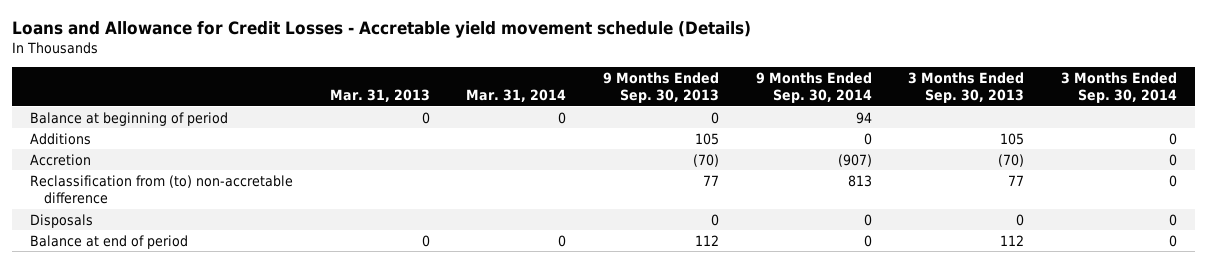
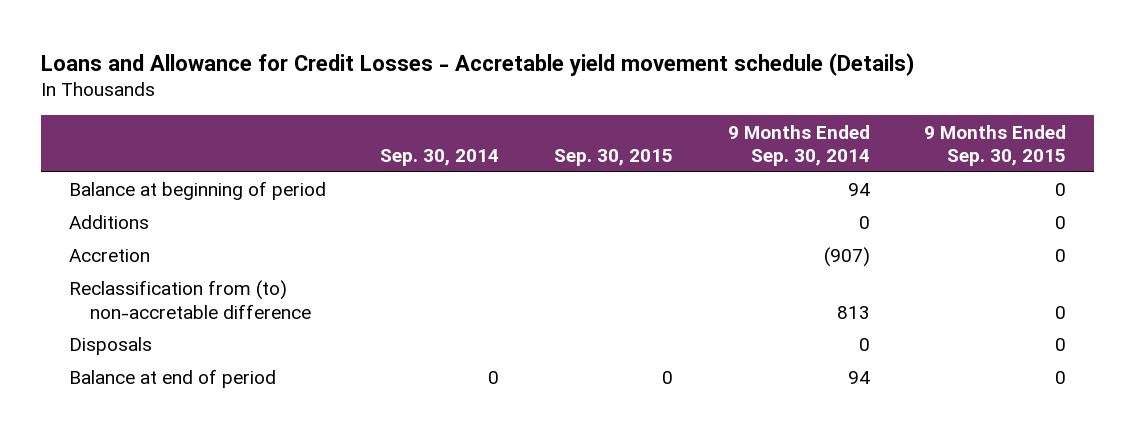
[329,89,430,103] Mar. 31, 2013 -> none
[466,89,567,103] Mar. 31, 2014 -> none
[603,71,720,104] 9 Months Ended Sep. 30, 2013 -> none
[908,71,1025,104] 3 Months Ended Sep. 30, 2013 -> none
[1061,71,1178,104] 3 Months Ended Sep. 30, 2014 -> none
none -> [380,148,500,166] Sep. 30, 2014
none -> [553,148,673,166] Sep. 30, 2015
none -> [924,124,1067,166] 9 Months Ended Sep. 30, 2015
[863,234,872,247] 0 -> [847,371,870,385] 94

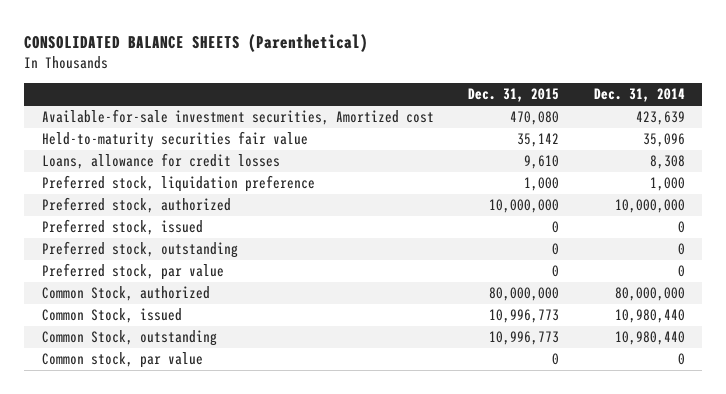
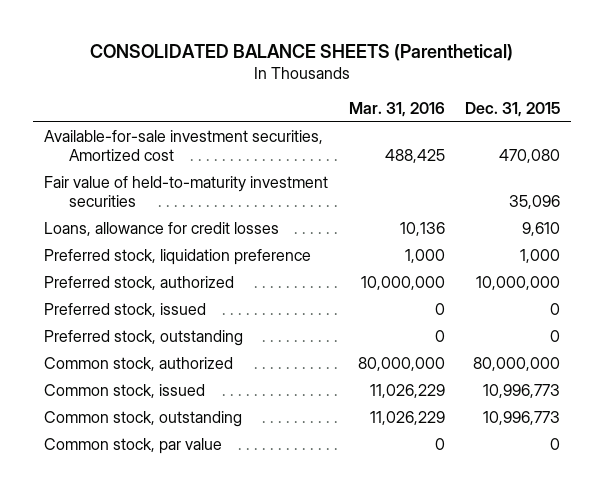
[593,88,685,103] Dec. 31, 2014 -> none
none -> [348,102,445,118] Mar. 31, 2016
[41,131,308,149] Held-to-maturity securities fair value -> [43,176,328,208] Fair value of held-to-maturity investment securities
[517,133,560,148] 35,142 -> [509,195,561,210] 35,096
[41,263,224,281] Preferred stock, par value -> none
[41,286,210,302] Common Stock, authorized -> [43,357,233,372] Common stock, authorized
[41,308,182,324] Common Stock, issued -> [43,384,205,399] Common stock, issued
[41,330,217,347] Common Stock, outstanding -> [43,411,242,428] Common stock, outstanding

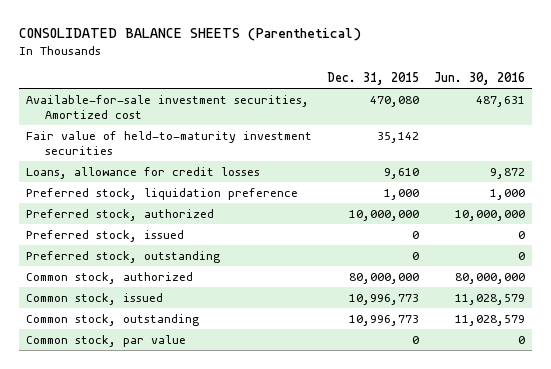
[348,102,445,118] Mar. 31, 2016 -> none
none -> [433,71,525,85] Jun. 30, 2016
[509,195,561,210] 35,096 -> [377,131,420,143] 35,142

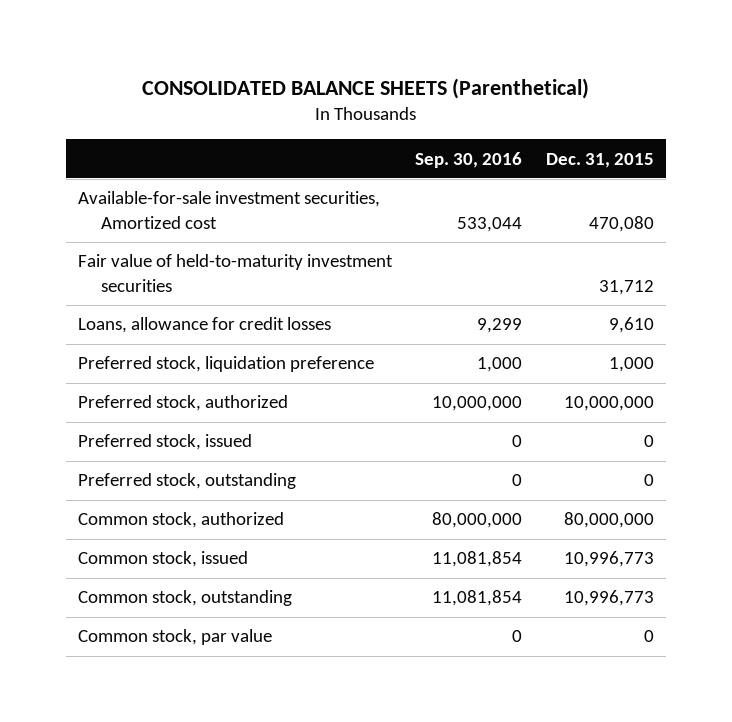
[433,71,525,85] Jun. 30, 2016 -> none
none -> [415,151,523,168] Sep. 30, 2016
[377,131,420,143] 35,142 -> [599,279,655,295] 31,712

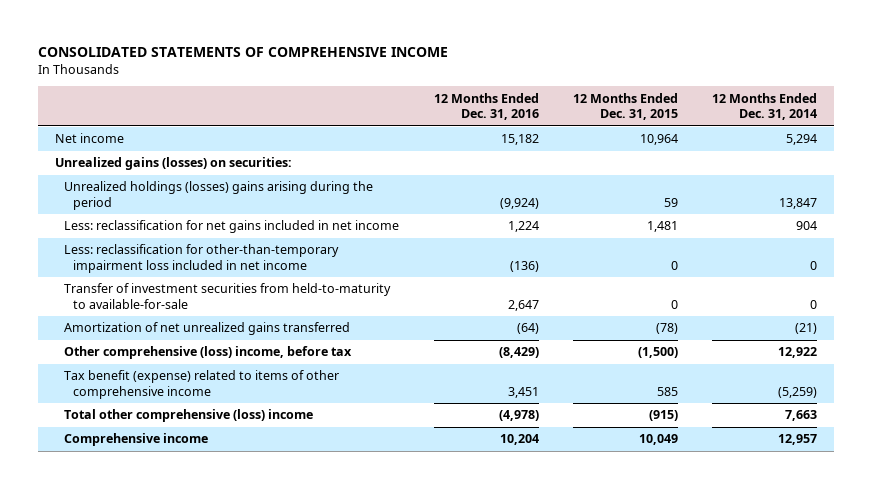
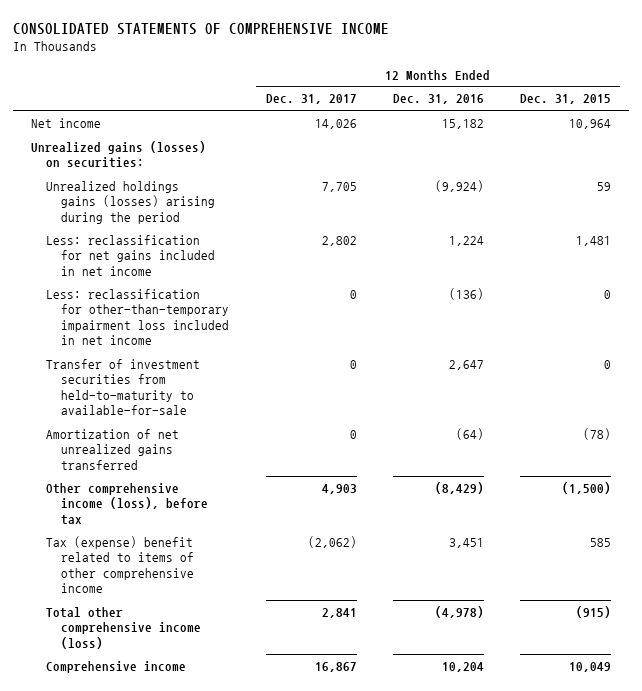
[712,92,818,121] 12 Months Ended Dec. 31, 2014 -> none
none -> [265,94,357,105] Dec. 31, 2017
[64,181,374,210] Unrealized holdings (losses) gains arising during the period -> [46,180,216,224] Unrealized holdings gains (losses) arising during the period
[64,346,353,360] Other comprehensive (loss) income, before tax -> [46,482,209,525] Other comprehensive income (loss), before tax
[64,370,340,399] Tax benefit (expense) related to items of other comprehensive income -> [46,535,195,593] Tax (expense) benefit related to items of other comprehensive income
[64,409,314,423] Total other comprehensive (loss) income -> [46,606,202,649] Total other comprehensive income (loss)

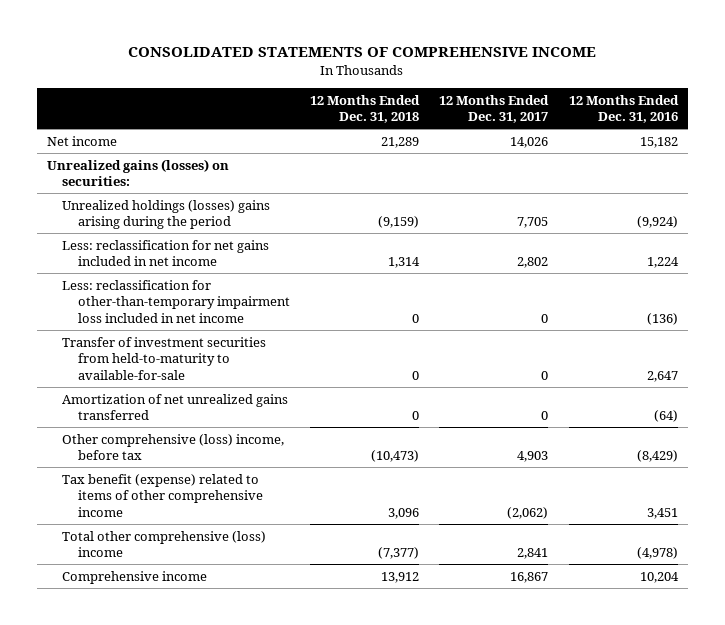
[520,94,612,105] Dec. 31, 2015 -> none
none -> [310,94,421,124] 12 Months Ended Dec. 31, 2018
[46,180,216,224] Unrealized holdings gains (losses) arising during the period -> [62,199,271,230] Unrealized holdings (losses) gains arising during the period
[46,482,209,525] Other comprehensive income (loss), before tax -> [62,433,285,461] Other comprehensive (loss) income, before tax
[46,535,195,593] Tax (expense) benefit related to items of other comprehensive income -> [62,473,263,517] Tax benefit (expense) related to items of other comprehensive income
[46,606,202,649] Total other comprehensive income (loss) -> [62,530,267,558] Total other comprehensive (loss) income

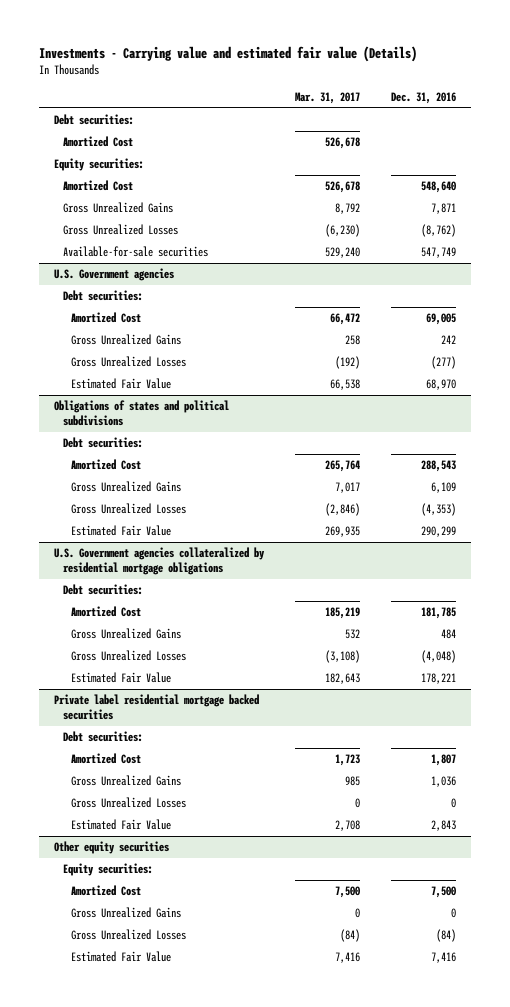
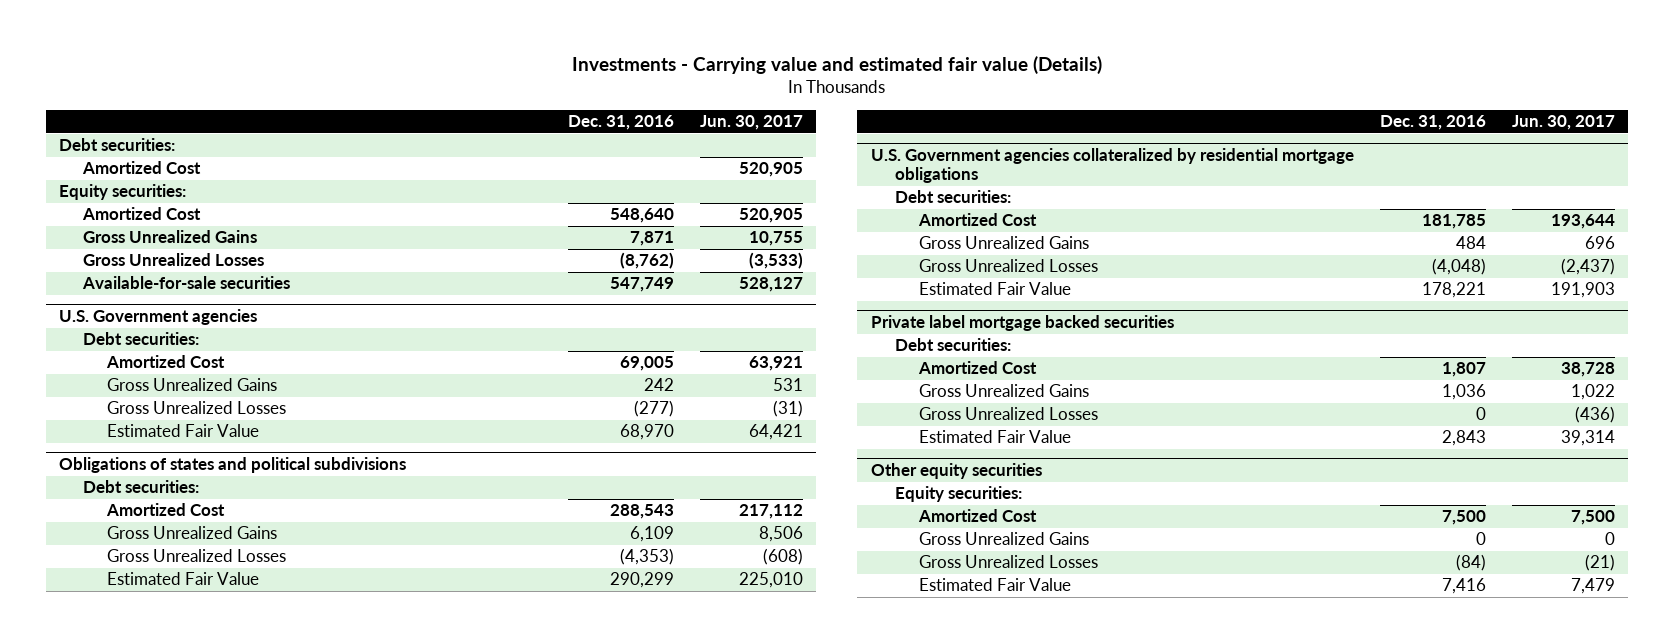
[294,92,360,105] Mar. 31, 2017 -> none
none -> [700,115,804,131] Jun. 30, 2017
[54,694,260,720] Private label residential mortgage backed securities -> [870,314,1174,331] Private label mortgage backed securities

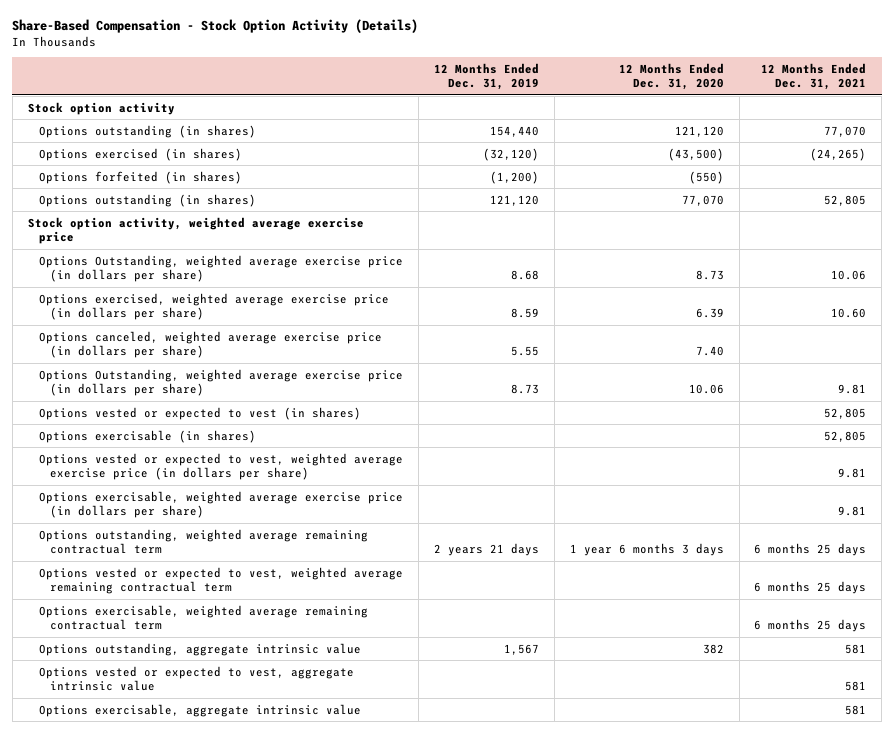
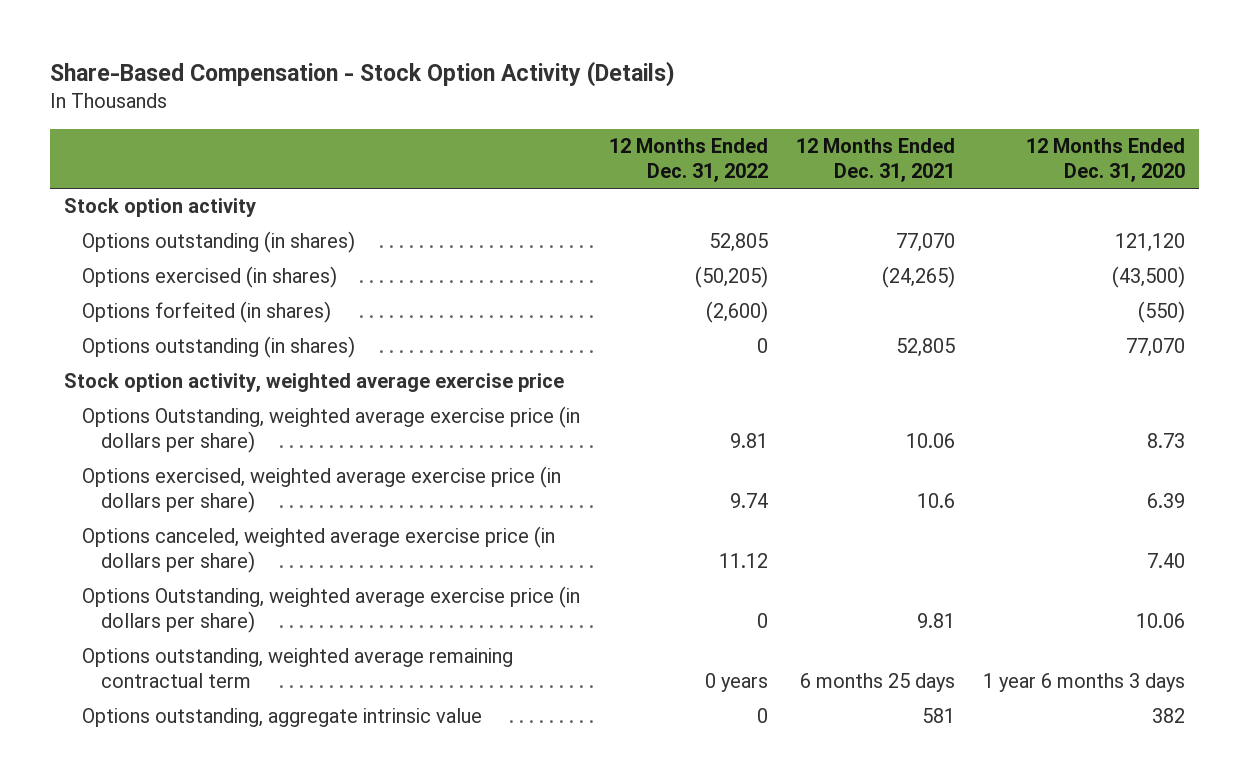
[433,62,539,91] 12 Months Ended Dec. 31, 2019 -> none
none -> [608,137,768,182] 12 Months Ended Dec. 31, 2022
[831,307,867,318] 10.60 -> [916,493,955,509] 10.6
[38,406,361,420] Options vested or expected to vest (in shares) -> none
[38,429,256,443] Options exercisable (in shares) -> none
[38,452,403,480] Options vested or expected to vest, weighted average exercise price (in dollars per share) -> none
[38,490,403,518] Options exercisable, weighted average exercise price (in dollars per share) -> none
[38,566,403,594] Options vested or expected to vest, weighted average remaining contractual term -> none
[38,604,368,630] Options exercisable, weighted average remaining contractual term -> none
[38,665,354,691] Options vested or expected to vest, aggregate intrinsic value -> none
[38,703,361,717] Options exercisable, aggregate intrinsic value -> none

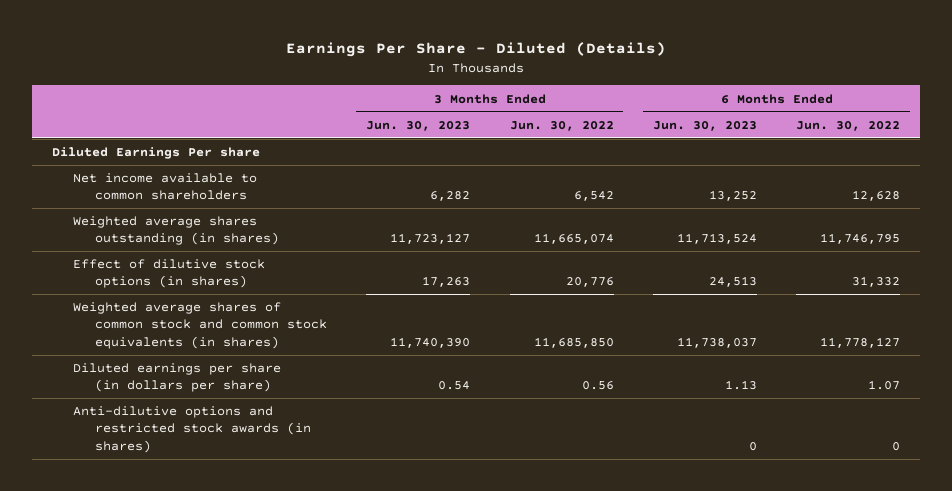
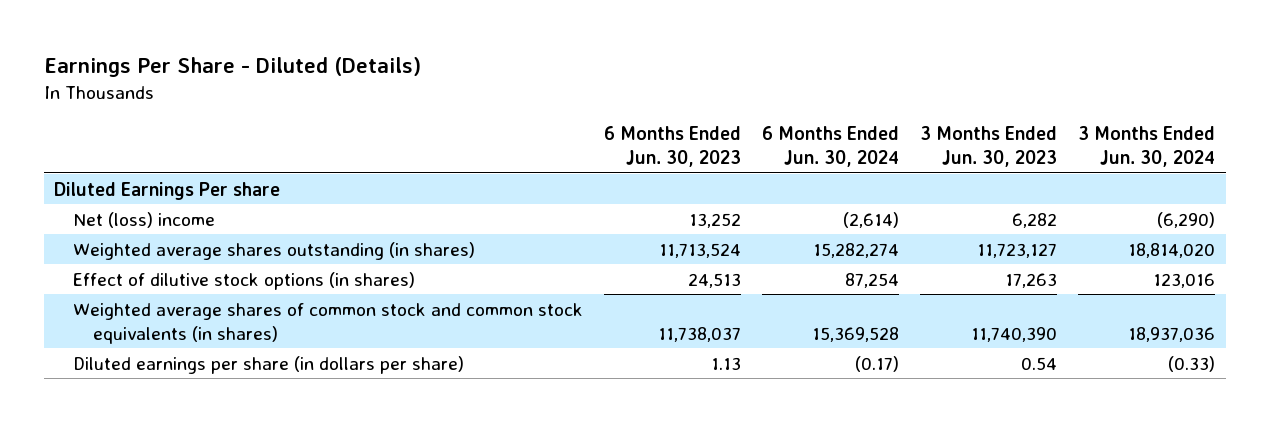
[509,120,614,131] Jun. 30, 2022 -> none
[796,120,901,131] Jun. 30, 2022 -> none
none -> [762,126,900,167] 6 Months Ended Jun. 30, 2024
none -> [1078,126,1216,167] 3 Months Ended Jun. 30, 2024
[73,173,258,201] Net income available to common shareholders -> [73,211,216,228] Net (loss) income
[73,406,311,453] Anti-dilutive options and restricted stock awards (in shares) -> none

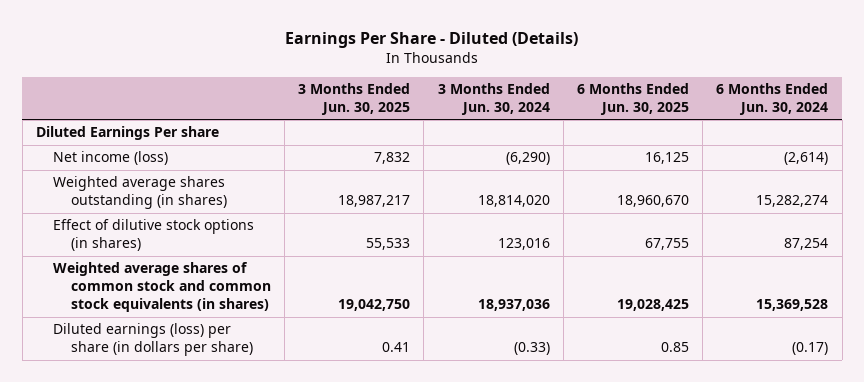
[604,126,742,167] 6 Months Ended Jun. 30, 2023 -> none
[920,126,1058,167] 3 Months Ended Jun. 30, 2023 -> none
none -> [298,83,411,116] 3 Months Ended Jun. 30, 2025
none -> [577,83,690,116] 6 Months Ended Jun. 30, 2025
[73,211,216,228] Net (loss) income -> [53,151,169,166] Net income (loss)
[73,355,465,374] Diluted earnings per share (in dollars per share) -> [53,323,253,357] Diluted earnings (loss) per share (in dollars per share)

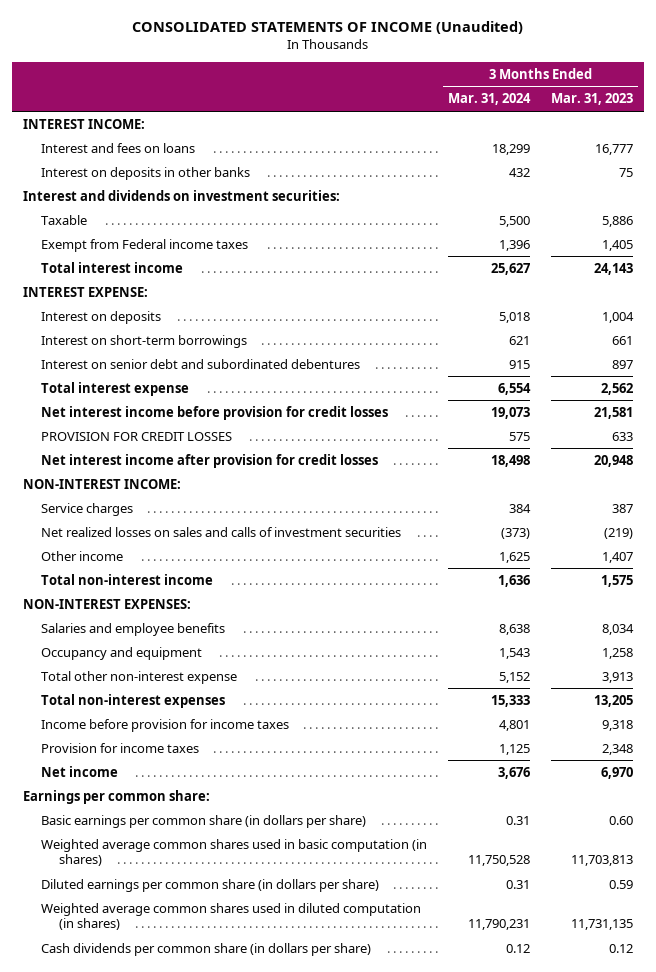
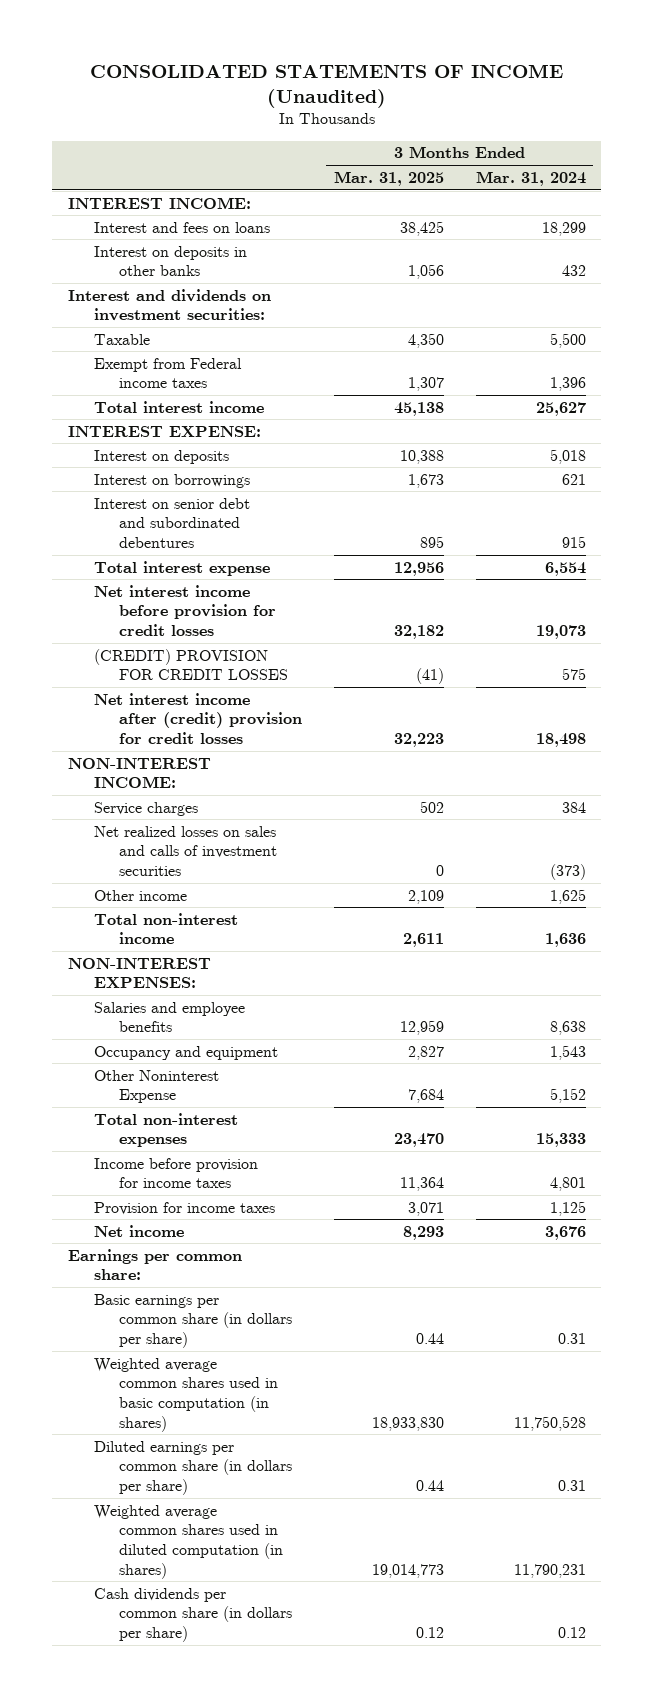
[551,93,634,106] Mar. 31, 2023 -> none
none -> [333,170,444,186] Mar. 31, 2025
[41,334,248,348] Interest on short-term borrowings -> [93,473,250,488] Interest on borrowings
[41,431,233,441] PROVISION FOR CREDIT LOSSES -> [93,648,288,681] (CREDIT) PROVISION FOR CREDIT LOSSES
[41,453,379,468] Net interest income after provision for credit losses -> [93,692,302,745] Net interest income after (credit) provision for credit losses
[41,670,238,684] Total other non-interest expense -> [93,1069,219,1104] Other Noninterest Expense

